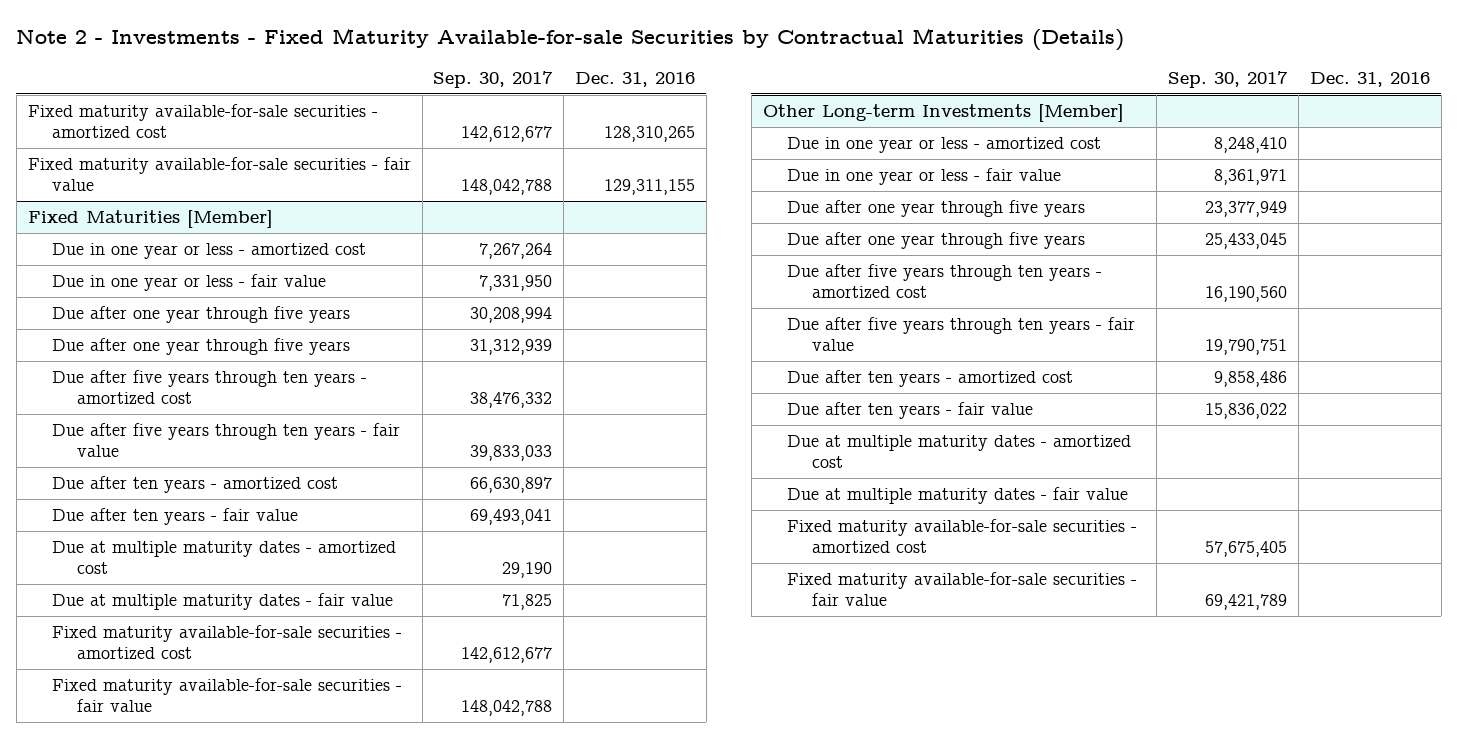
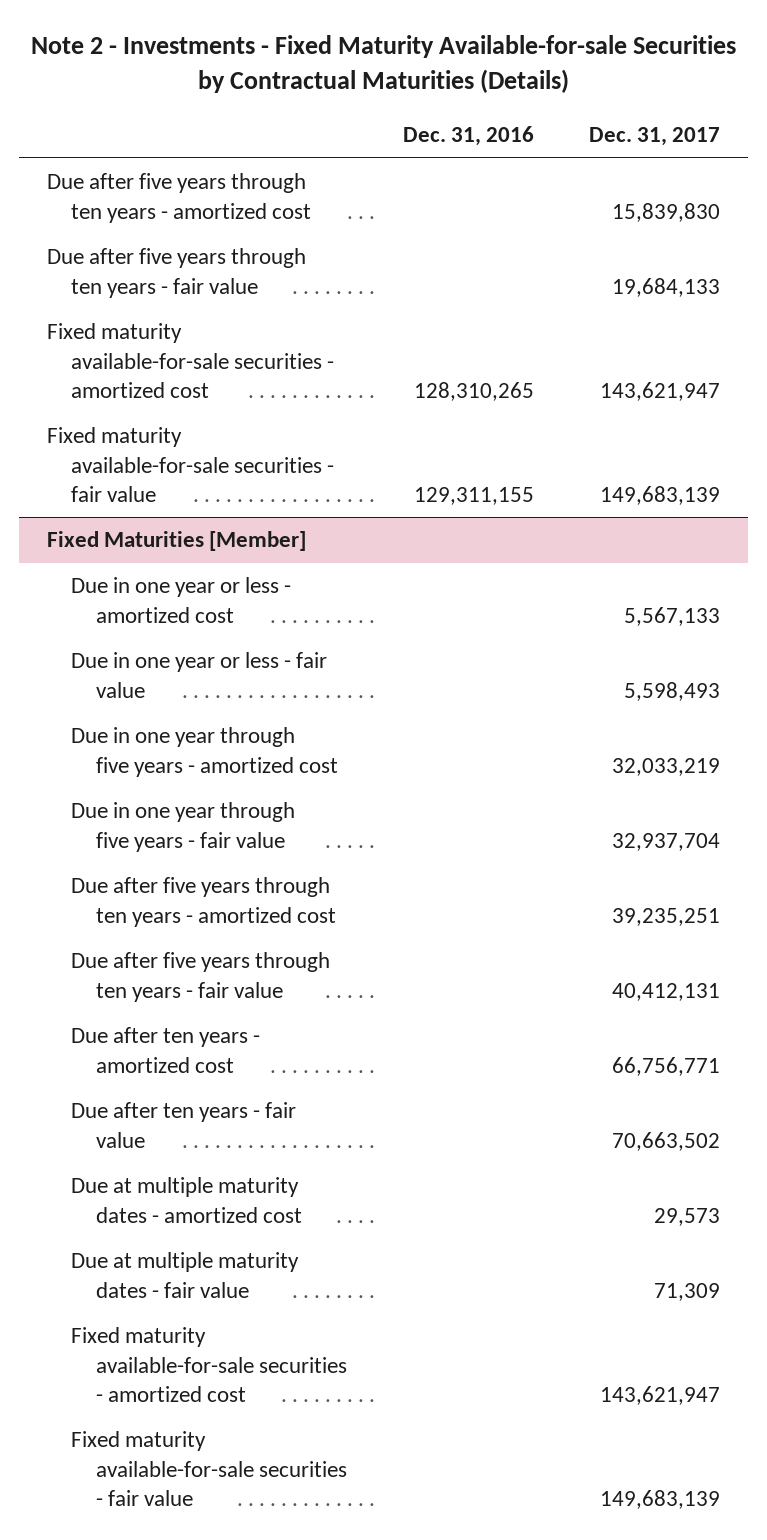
[433,71,554,89] Sep. 30, 2017 -> none
none -> [589,126,721,146] Dec. 31, 2017
none -> [46,173,312,223] Due after five years through ten years - amortized cost
none -> [46,248,306,298] Due after five years through ten years - fair value
[52,306,351,324] Due after one year through five years -> [71,727,338,777] Due in one year through five years - amortized cost
[52,338,351,356] Due after one year through five years -> [71,802,296,852] Due in one year through five years - fair value
[762,104,1124,123] Other Long-term Investments [Member] -> none
[787,137,1102,154] Due in one year or less - amortized cost -> none
[787,168,1062,186] Due in one year or less - fair value -> none
[787,200,1086,218] Due after one year through five years -> none
[787,232,1086,250] Due after one year through five years -> none
[787,264,1103,299] Due after five years through ten years - amortized cost -> none
[787,317,1136,352] Due after five years through ten years - fair value -> none
[787,370,1074,388] Due after ten years - amortized cost -> none
[787,402,1034,420] Due after ten years - fair value -> none
[787,435,1132,469] Due at multiple maturity dates - amortized cost -> none
[787,487,1129,505] Due at multiple maturity dates - fair value -> none
[787,519,1138,554] Fixed maturity available-for-sale securities - amortized cost -> none
[787,572,1138,607] Fixed maturity available-for-sale securities - fair value -> none

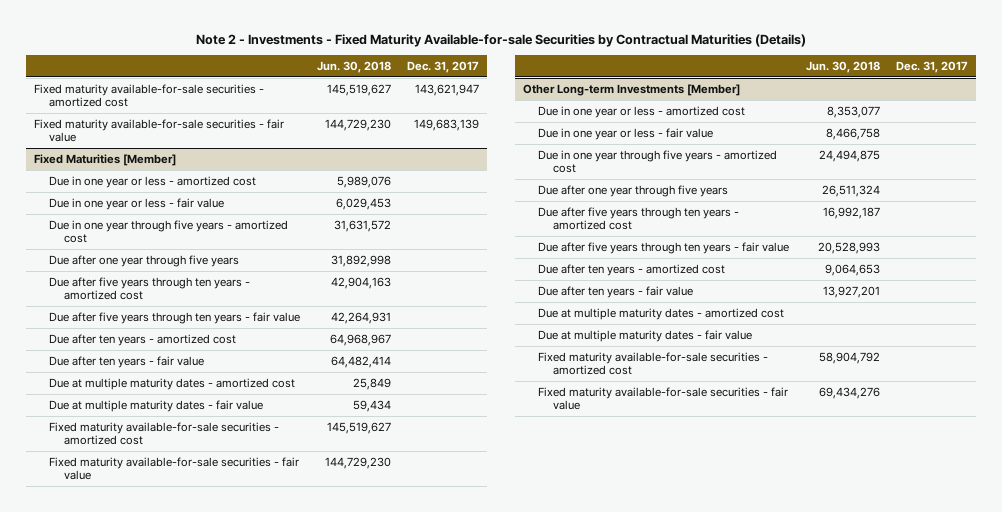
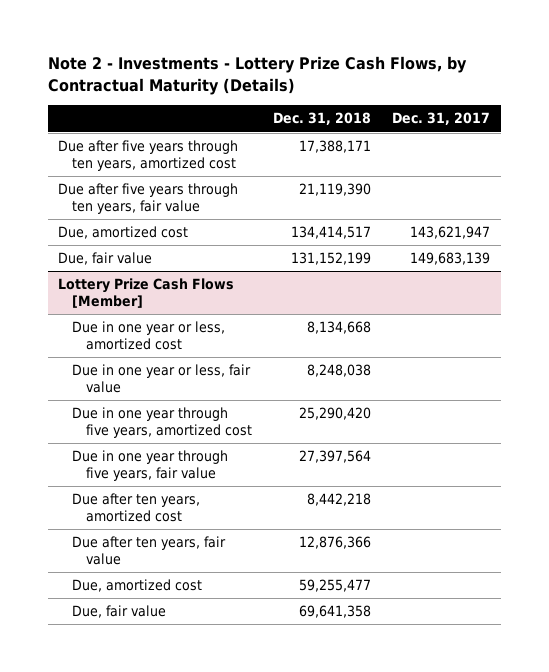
[195,33,806,47] Note 2 - Investments - Fixed Maturity Available-for-sale Securities by Contractual Maturities (Details) -> [47,56,467,96] Note 2 - Investments - Lottery Prize Cash Flows, by Contractual Maturity (Details)
[316,60,391,73] Jun. 30, 2018 -> none
none -> [273,112,372,126] Dec. 31, 2018
[34,153,177,166] Fixed Maturities [Member] -> none
[49,175,257,188] Due in one year or less - amortized cost -> none
[49,197,225,210] Due in one year or less - fair value -> none
[49,219,289,244] Due in one year through five years - amortized cost -> none
[49,254,240,267] Due after one year through five years -> none
[49,276,251,301] Due after five years through ten years - amortized cost -> none
[49,311,301,324] Due after five years through ten years - fair value -> none
[49,333,237,346] Due after ten years - amortized cost -> none
[49,355,205,368] Due after ten years - fair value -> none
[49,377,296,390] Due at multiple maturity dates - amortized cost -> none
[49,399,264,412] Due at multiple maturity dates - fair value -> none
[49,421,280,446] Fixed maturity available-for-sale securities - amortized cost -> none
[49,456,300,481] Fixed maturity available-for-sale securities - fair value -> none
[523,83,741,96] Other Long-term Investments [Member] -> none
[538,105,746,118] Due in one year or less - amortized cost -> none
[538,127,714,140] Due in one year or less - fair value -> none
[538,149,778,174] Due in one year through five years - amortized cost -> none
[538,184,729,197] Due after one year through five years -> none
[538,206,740,231] Due after five years through ten years - amortized cost -> none
[538,241,790,254] Due after five years through ten years - fair value -> none
[538,263,726,276] Due after ten years - amortized cost -> none
[538,285,694,298] Due after ten years - fair value -> none
[538,307,785,320] Due at multiple maturity dates - amortized cost -> none
[538,329,753,342] Due at multiple maturity dates - fair value -> none
[538,351,769,376] Fixed maturity available-for-sale securities - amortized cost -> none
[538,386,789,411] Fixed maturity available-for-sale securities - fair value -> none
none -> [58,140,239,171] Due after five years through ten years, amortized cost
none -> [58,183,239,214] Due after five years through ten years, fair value
[34,83,265,108] Fixed maturity available-for-sale securities - amortized cost -> [58,226,189,240] Due, amortized cost
[34,118,285,143] Fixed maturity available-for-sale securities - fair value -> [58,252,153,266] Due, fair value
none -> [58,278,235,308] Lottery Prize Cash Flows [Member]
none -> [72,321,226,350] Due in one year or less, amortized cost
none -> [72,364,252,393] Due in one year or less, fair value
none -> [72,407,252,438] Due in one year through five years, amortized cost
none -> [72,450,229,481] Due in one year through five years, fair value
none -> [72,493,201,522] Due after ten years, amortized cost
none -> [72,536,227,565] Due after ten years, fair value
none -> [72,579,203,593] Due, amortized cost
none -> [72,605,167,619] Due, fair value

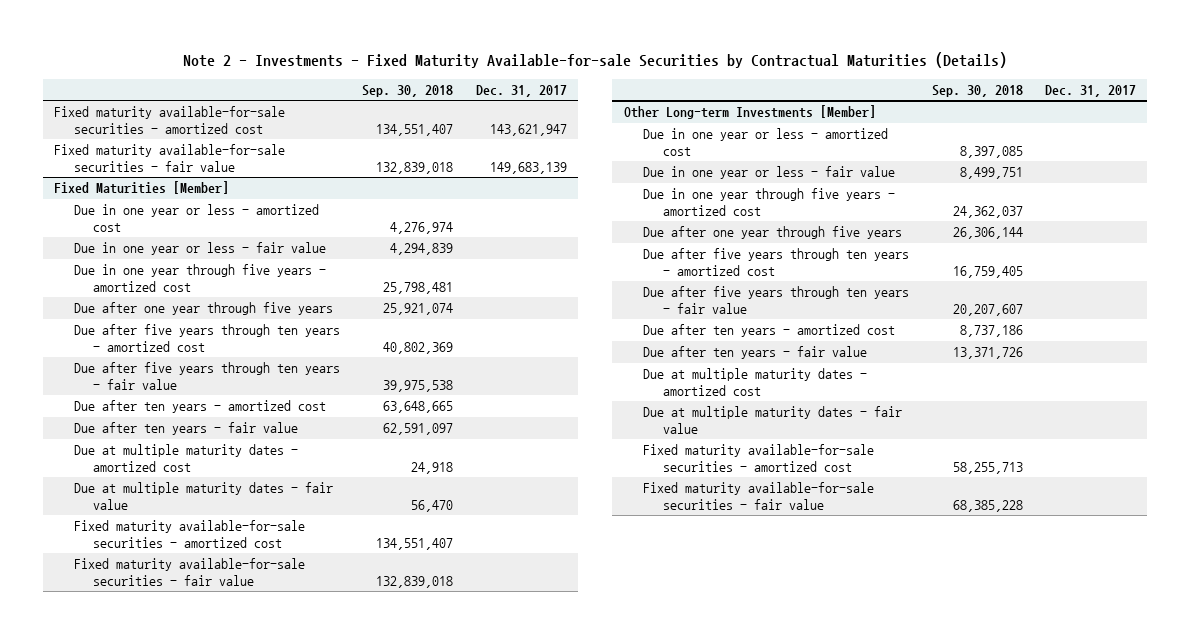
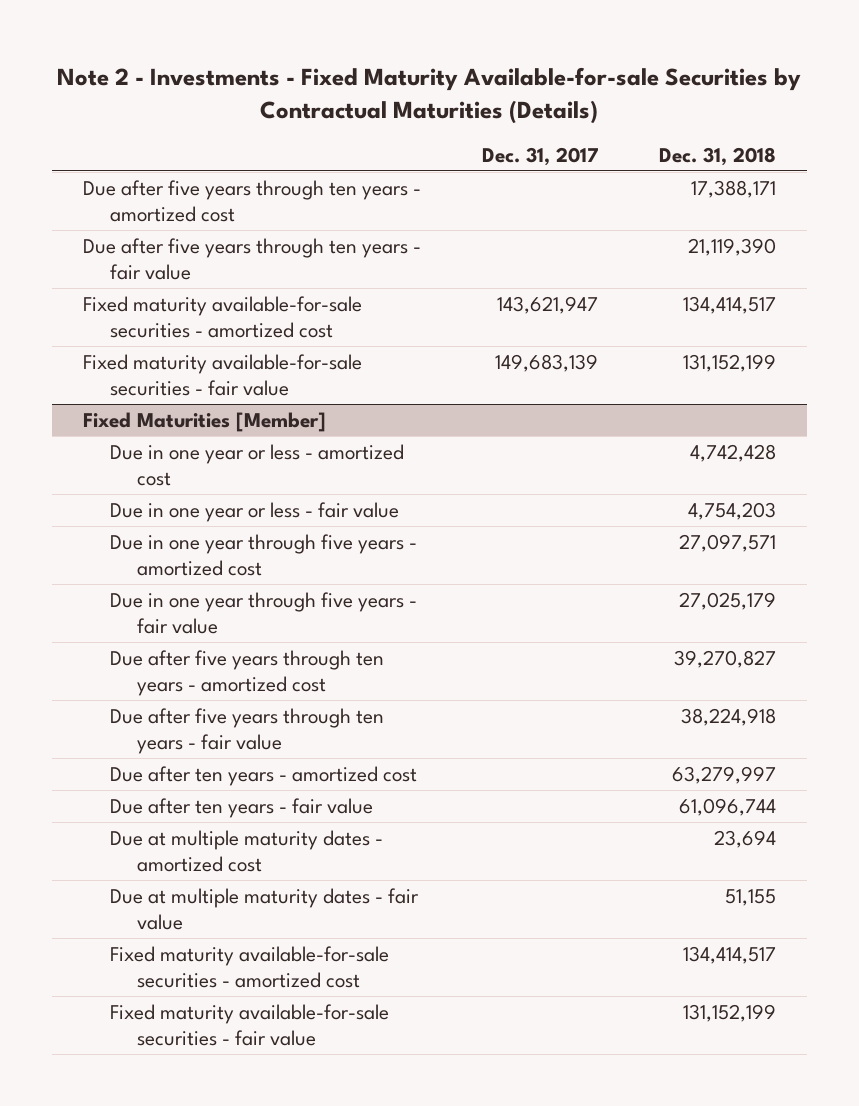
[362,84,454,97] Sep. 30, 2018 -> none
none -> [659,146,777,166] Dec. 31, 2018
none -> [82,179,421,223] Due after five years through ten years - amortized cost
none -> [82,237,421,281] Due after five years through ten years - fair value
[73,302,333,316] Due after one year through five years -> [109,591,417,635] Due in one year through five years - fair value
[623,105,876,120] Other Long-term Investments [Member] -> none
[643,128,889,156] Due in one year or less - amortized cost -> none
[643,166,896,180] Due in one year or less - fair value -> none
[643,188,896,216] Due in one year through five years - amortized cost -> none
[643,226,903,240] Due after one year through five years -> none
[643,248,910,276] Due after five years through ten years - amortized cost -> none
[643,286,910,314] Due after five years through ten years - fair value -> none
[643,324,896,338] Due after ten years - amortized cost -> none
[643,346,868,360] Due after ten years - fair value -> none
[643,368,868,396] Due at multiple maturity dates - amortized cost -> none
[643,406,903,434] Due at multiple maturity dates - fair value -> none
[643,444,875,472] Fixed maturity available-for-sale securities - amortized cost -> none
[643,482,875,510] Fixed maturity available-for-sale securities - fair value -> none

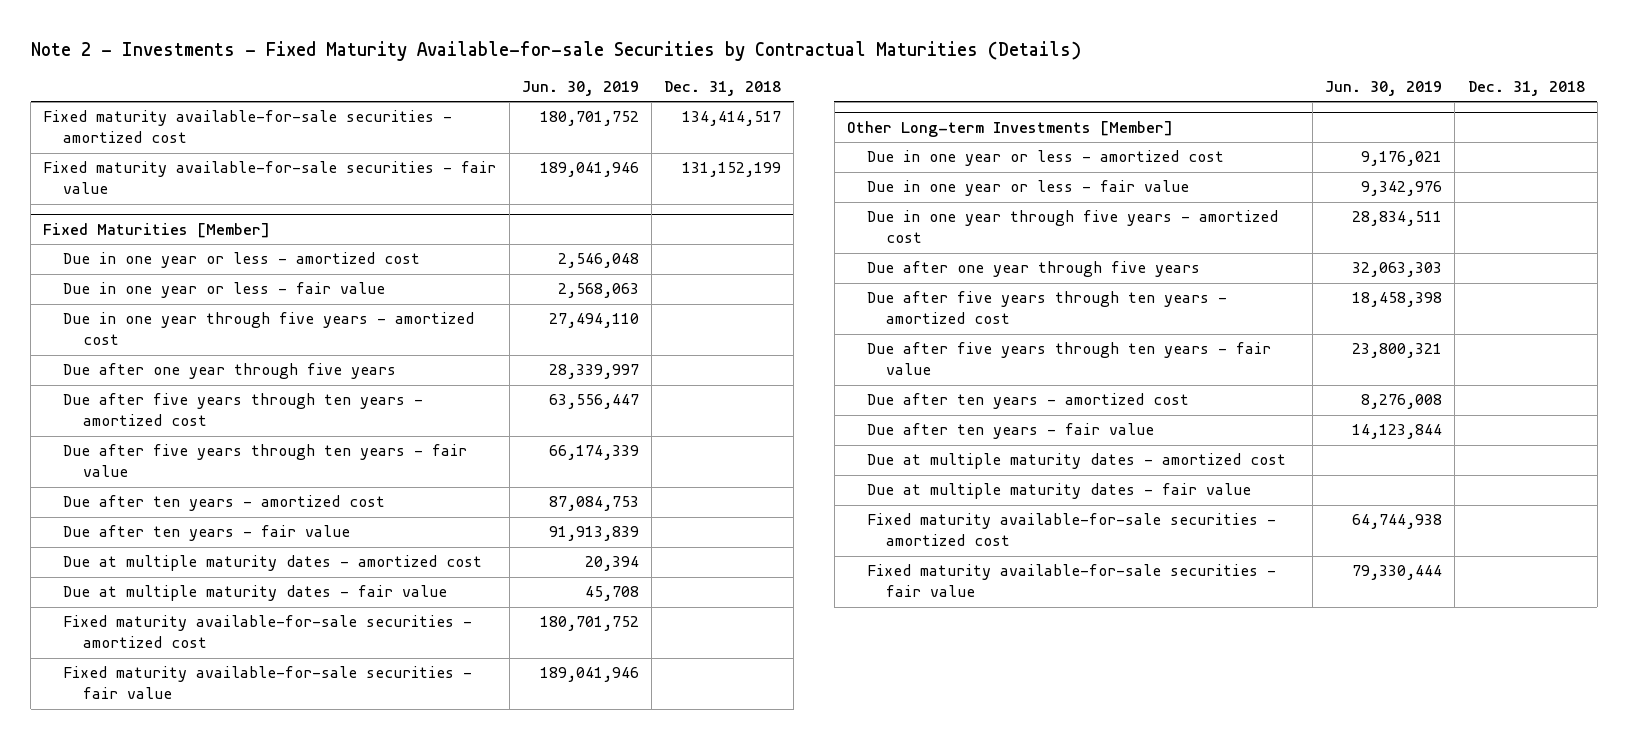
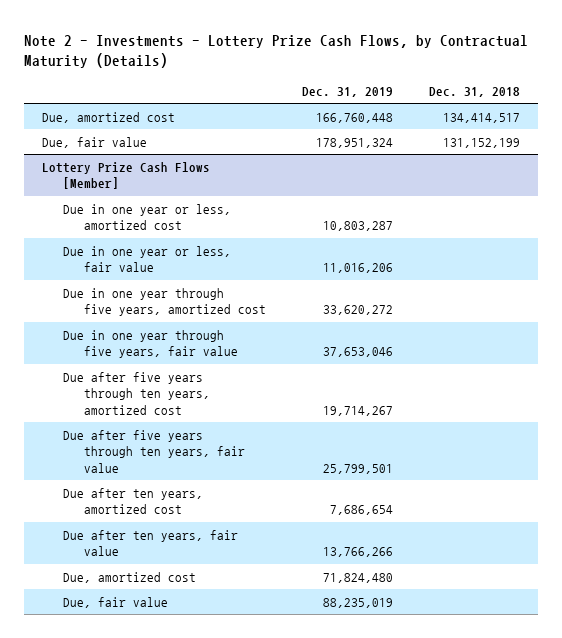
[30,40,1081,61] Note 2 - Investments - Fixed Maturity Available-for-sale Securities by Contractual Maturities (Details) -> [24,34,529,69] Note 2 - Investments - Lottery Prize Cash Flows, by Contractual Maturity (Details)
[521,81,639,97] Jun. 30, 2019 -> none
none -> [302,87,394,98] Dec. 31, 2019
[43,222,271,238] Fixed Maturities [Member] -> none
[63,252,421,269] Due in one year or less - amortized cost -> none
[63,282,386,299] Due in one year or less - fair value -> none
[63,312,475,346] Due in one year through five years - amortized cost -> none
[63,363,397,380] Due after one year through five years -> none
[63,393,424,427] Due after five years through ten years - amortized cost -> none
[63,444,468,478] Due after five years through ten years - fair value -> none
[63,495,386,512] Due after ten years - amortized cost -> none
[63,525,351,542] Due after ten years - fair value -> none
[63,555,483,572] Due at multiple maturity dates - amortized cost -> none
[63,585,448,602] Due at multiple maturity dates - fair value -> none
[63,615,473,649] Fixed maturity available-for-sale securities - amortized cost -> none
[63,666,473,700] Fixed maturity available-for-sale securities - fair value -> none
[846,120,1173,137] Other Long-term Investments [Member] -> none
[866,150,1224,167] Due in one year or less - amortized cost -> none
[866,180,1189,197] Due in one year or less - fair value -> none
[866,210,1278,244] Due in one year through five years - amortized cost -> none
[866,261,1200,278] Due after one year through five years -> none
[866,291,1227,325] Due after five years through ten years - amortized cost -> none
[866,342,1271,376] Due after five years through ten years - fair value -> none
[866,393,1189,410] Due after ten years - amortized cost -> none
[866,423,1154,440] Due after ten years - fair value -> none
[866,453,1286,470] Due at multiple maturity dates - amortized cost -> none
[866,483,1251,500] Due at multiple maturity dates - fair value -> none
[866,513,1276,547] Fixed maturity available-for-sale securities - amortized cost -> none
[866,564,1276,598] Fixed maturity available-for-sale securities - fair value -> none
[43,110,453,144] Fixed maturity available-for-sale securities - amortized cost -> [42,111,176,123] Due, amortized cost
[43,161,497,195] Fixed maturity available-for-sale securities - fair value -> [42,136,148,148] Due, fair value
none -> [42,161,211,190] Lottery Prize Cash Flows [Member]
none -> [63,203,232,231] Due in one year or less, amortized cost
none -> [63,245,232,273] Due in one year or less, fair value
none -> [63,287,267,317] Due in one year through five years, amortized cost
none -> [63,329,239,359] Due in one year through five years, fair value
none -> [63,371,211,416] Due after five years through ten years, amortized cost
none -> [63,429,246,474] Due after five years through ten years, fair value
none -> [63,487,204,515] Due after ten years, amortized cost
none -> [63,529,239,557] Due after ten years, fair value
none -> [63,571,197,583] Due, amortized cost
none -> [63,596,169,608] Due, fair value

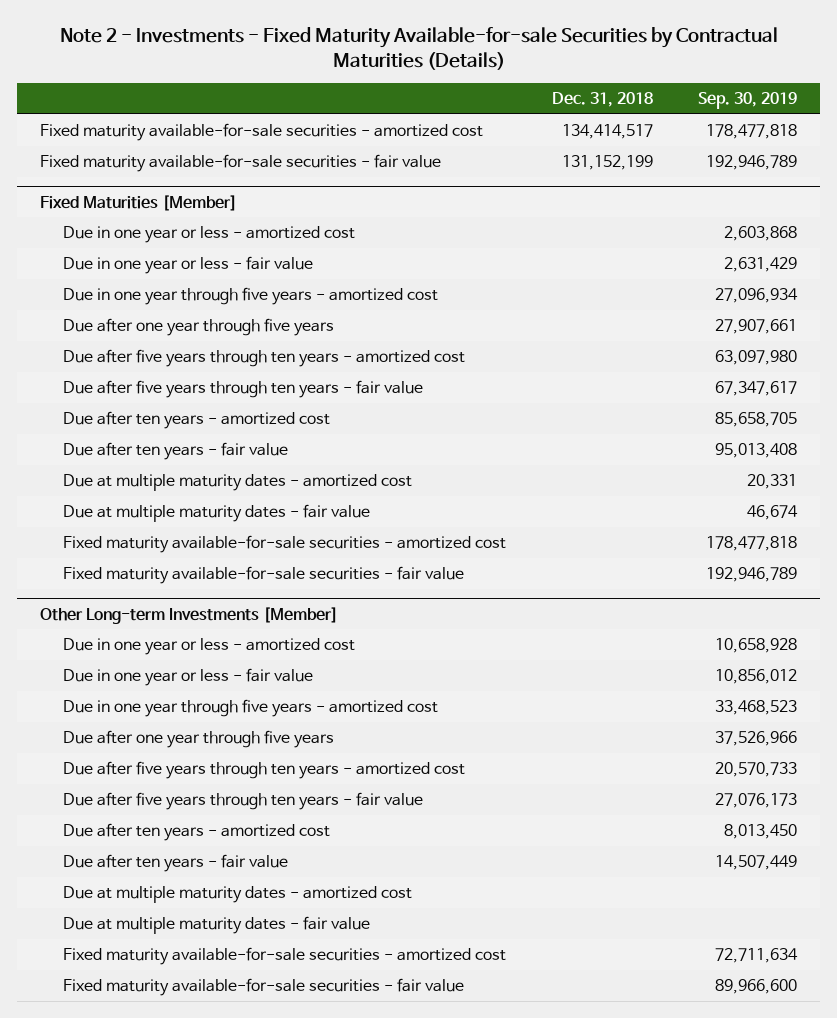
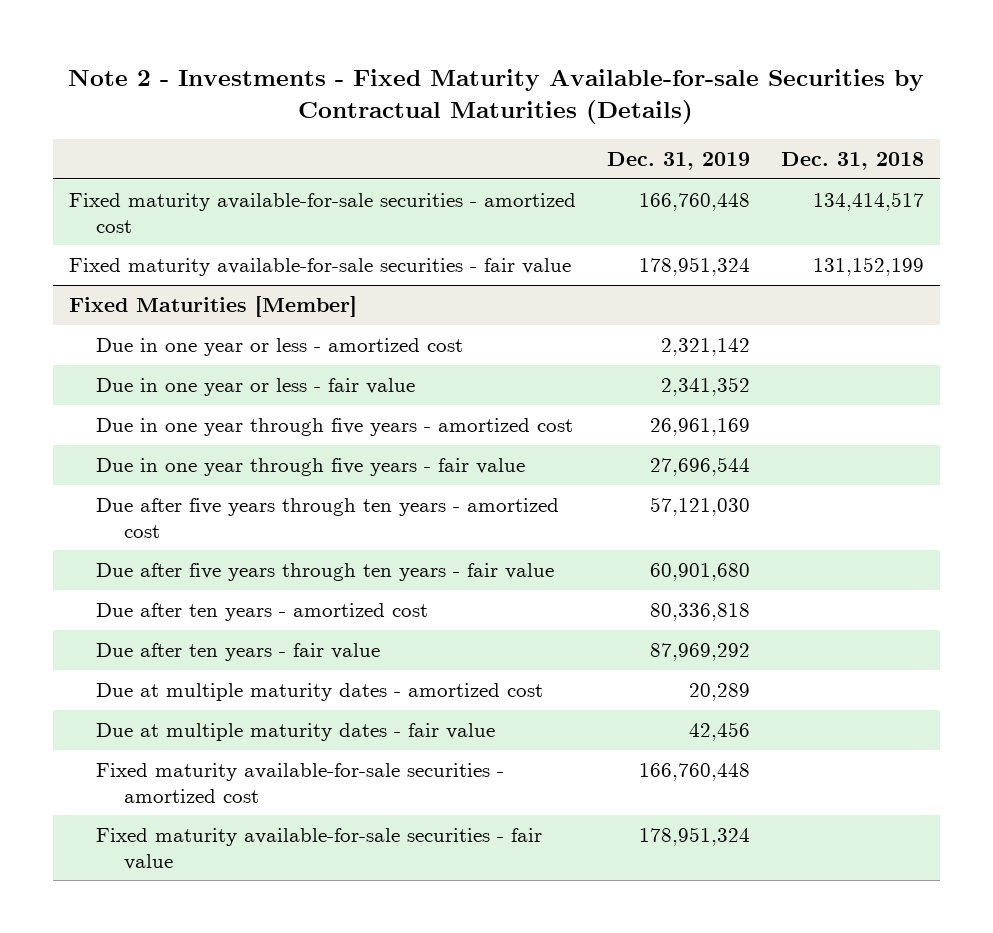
[698,92,798,110] Sep. 30, 2019 -> none
none -> [606,151,750,170] Dec. 31, 2019
[63,318,335,337] Due after one year through five years -> [96,458,526,477] Due in one year through five years - fair value
[40,606,339,624] Other Long-term Investments [Member] -> none
[63,638,356,656] Due in one year or less - amortized cost -> none
[63,668,314,687] Due in one year or less - fair value -> none
[63,699,439,718] Due in one year through five years - amortized cost -> none
[63,730,335,749] Due after one year through five years -> none
[63,761,466,780] Due after five years through ten years - amortized cost -> none
[63,792,424,811] Due after five years through ten years - fair value -> none
[63,823,331,842] Due after ten years - amortized cost -> none
[63,854,289,873] Due after ten years - fair value -> none
[63,886,413,904] Due at multiple maturity dates - amortized cost -> none
[63,916,371,935] Due at multiple maturity dates - fair value -> none
[63,947,507,966] Fixed maturity available-for-sale securities - amortized cost -> none
[63,978,465,997] Fixed maturity available-for-sale securities - fair value -> none

